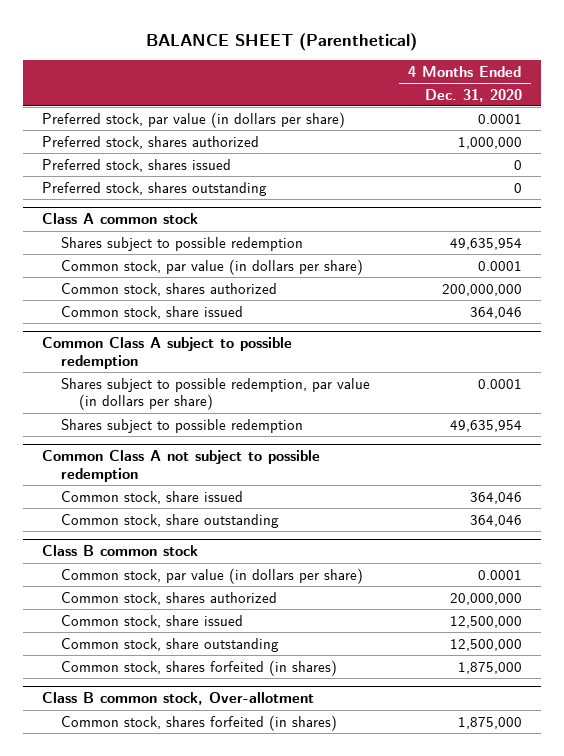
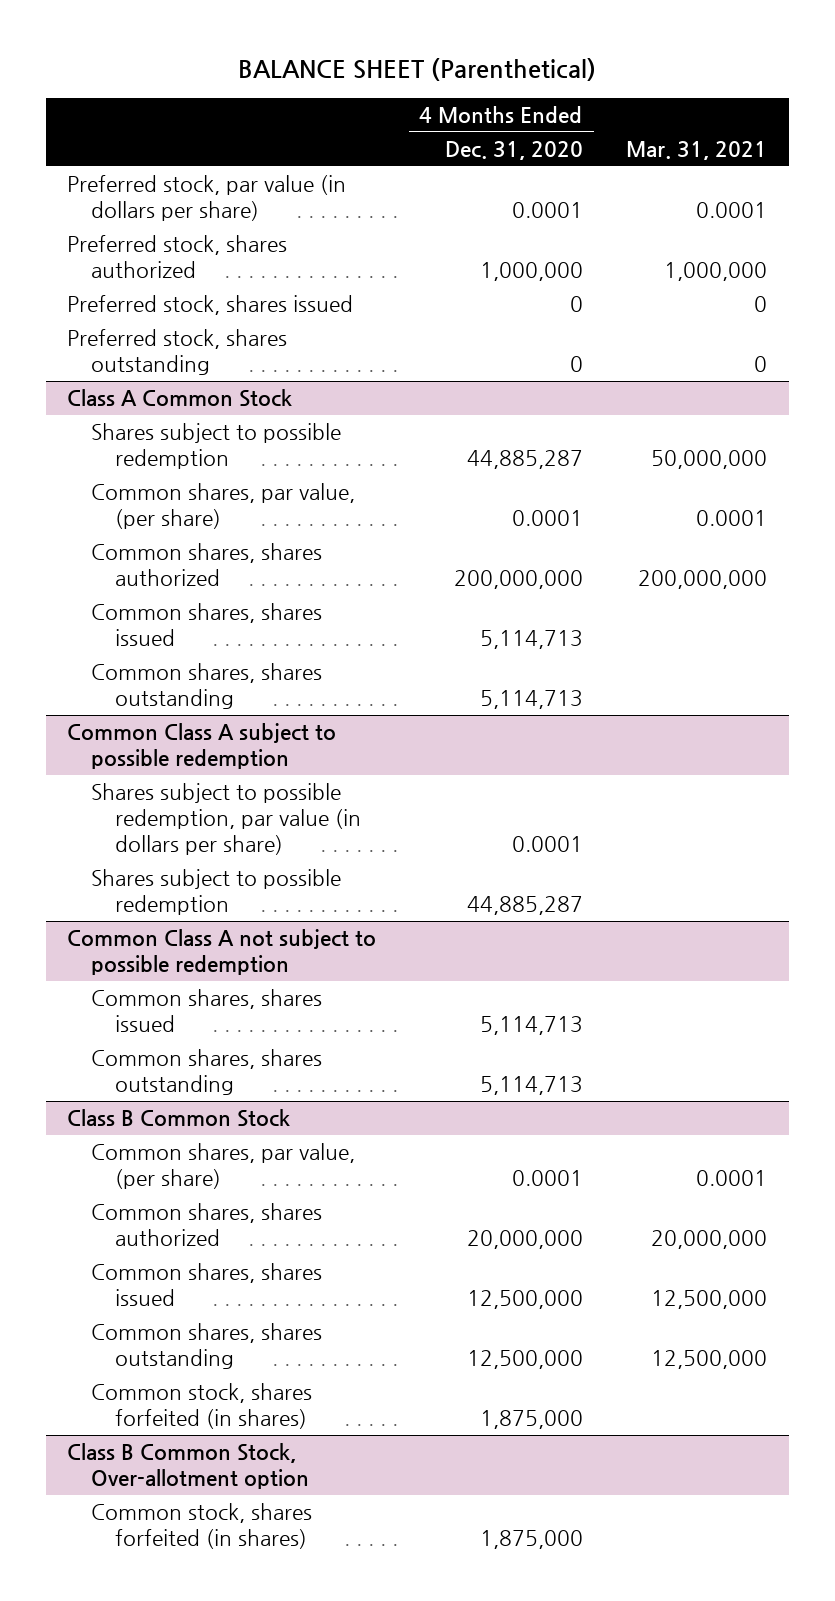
none -> [626,140,768,160] Mar. 31, 2021
[42,213,199,225] Class A common stock -> [67,389,293,408] Class A Common Stock
[449,237,522,250] 49,635,954 -> [466,450,583,470] 44,885,287
[60,258,363,275] Common stock, par value (in dollars per share) -> [91,483,356,530] Common shares, par value, (per share)
[60,282,277,296] Common stock, shares authorized -> [91,543,323,587] Common shares, shares authorized
[60,305,243,319] Common stock, share issued -> [91,603,323,647] Common shares, shares issued
[469,306,522,319] 364,046 -> [479,630,583,650] 5,114,713
none -> [91,663,323,710] Common shares, shares outstanding
[449,419,522,432] 49,635,954 -> [466,896,583,916] 44,885,287
[60,490,243,504] Common stock, share issued -> [91,989,323,1033] Common shares, shares issued
[469,491,522,504] 364,046 -> [479,1016,583,1036] 5,114,713
[60,513,279,528] Common stock, share outstanding -> [91,1049,323,1096] Common shares, shares outstanding
[469,514,522,527] 364,046 -> [479,1076,583,1096] 5,114,713
[42,545,199,557] Class B common stock -> [67,1109,291,1128] Class B Common Stock
[60,567,363,584] Common stock, par value (in dollars per share) -> [91,1143,356,1190] Common shares, par value, (per share)
[60,591,277,605] Common stock, shares authorized -> [91,1203,323,1247] Common shares, shares authorized
[60,614,243,628] Common stock, share issued -> [91,1263,323,1307] Common shares, shares issued
[60,637,279,652] Common stock, share outstanding -> [91,1323,323,1370] Common shares, shares outstanding
[42,692,315,706] Class B common stock, Over-allotment -> [67,1443,310,1490] Class B Common Stock, Over-allotment option

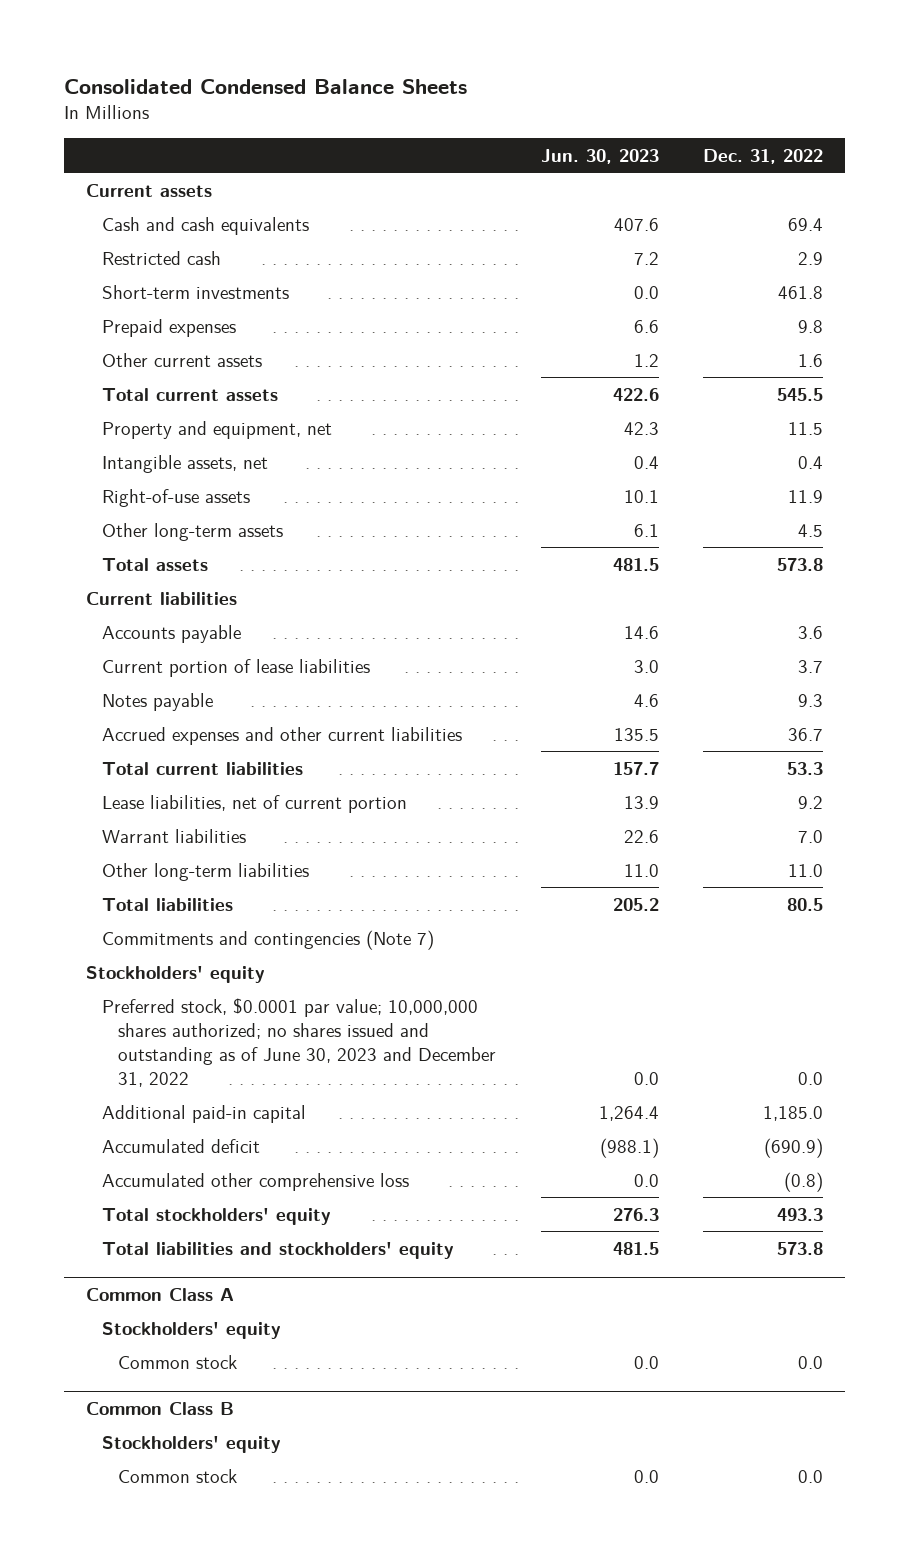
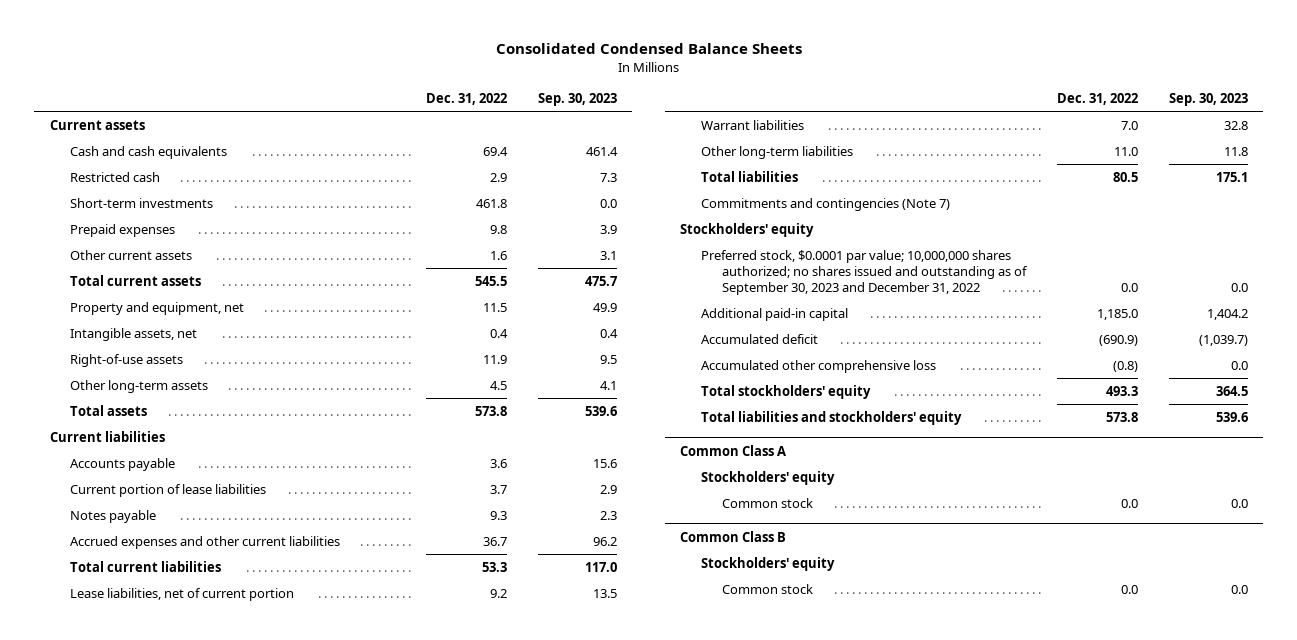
[540,149,659,165] Jun. 30, 2023 -> none
none -> [537,92,617,106] Sep. 30, 2023
[102,997,497,1087] Preferred stock, $0.0001 par value; 10,000,000 shares authorized; no shares issued and outstanding as of June 30, 2023 and December 31, 2022 -> [701,249,1028,295] Preferred stock, $0.0001 par value; 10,000,000 shares authorized; no shares issued and outstanding as of September 30, 2023 and December 31, 2022

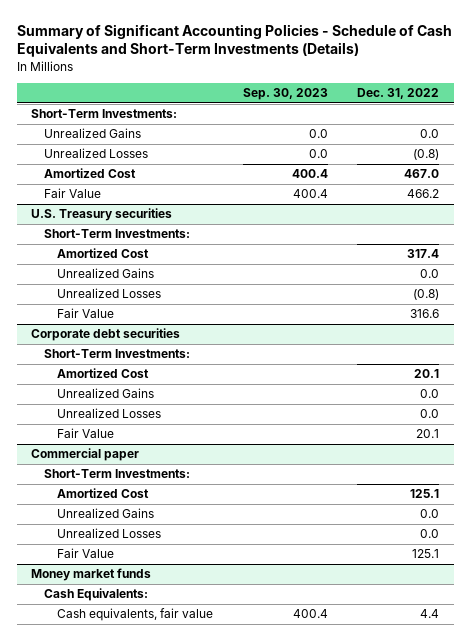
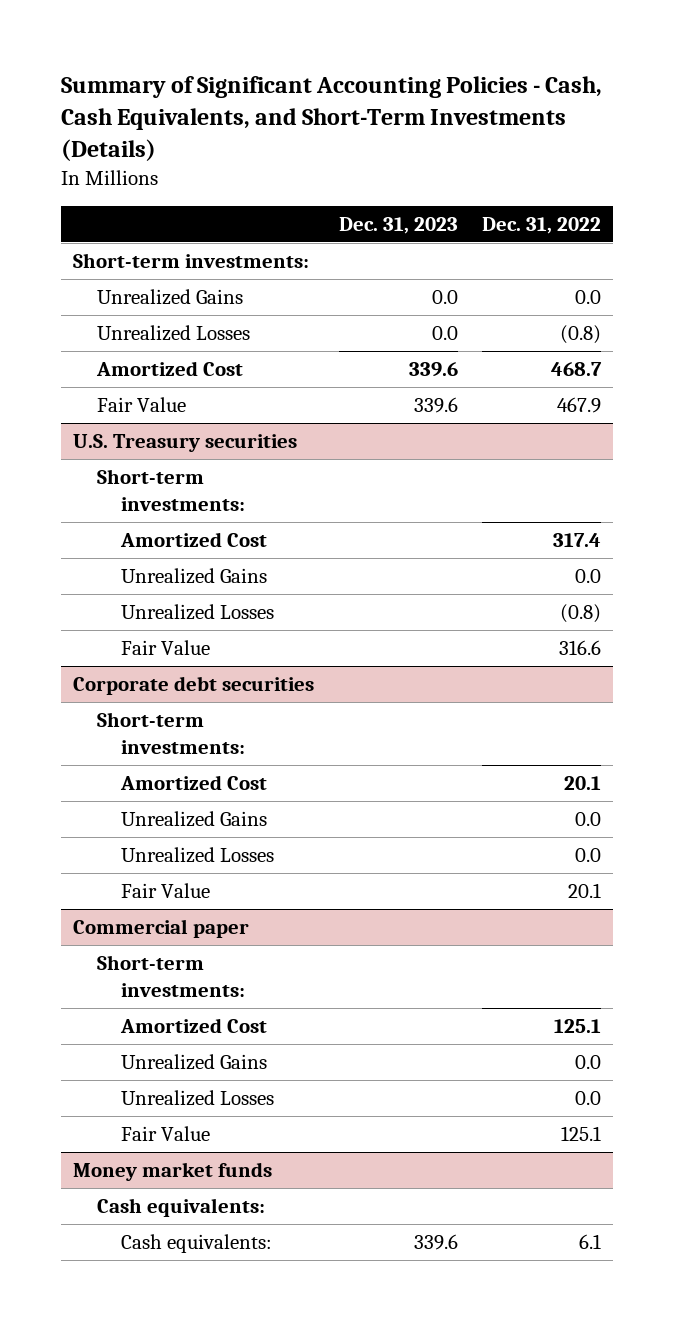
[16,23,452,58] Summary of Significant Accounting Policies - Schedule of Cash Equivalents and Short-Term Investments (Details) -> [60,76,602,162] Summary of Significant Accounting Policies - Cash, Cash Equivalents, and Short-Term Investments (Details)
[242,88,328,101] Sep. 30, 2023 -> none
none -> [338,216,458,234] Dec. 31, 2023
[31,109,178,119] Short-Term Investments: -> [73,252,310,268] Short-term investments:
[404,169,440,179] 467.0 -> [551,361,603,376] 468.7
[407,189,440,199] 466.2 -> [557,396,602,413] 467.9
[44,229,191,239] Short-Term Investments: -> [97,468,246,511] Short-term investments:
[44,349,191,359] Short-Term Investments: -> [97,711,246,754] Short-term investments:
[44,469,191,479] Short-Term Investments: -> [97,954,246,997] Short-term investments:
[44,588,149,602] Cash Equivalents: -> [97,1197,266,1217] Cash equivalents:
[57,608,214,622] Cash equivalents, fair value -> [121,1233,273,1253] Cash equivalents:
[420,609,440,619] 4.4 -> [579,1233,602,1249] 6.1

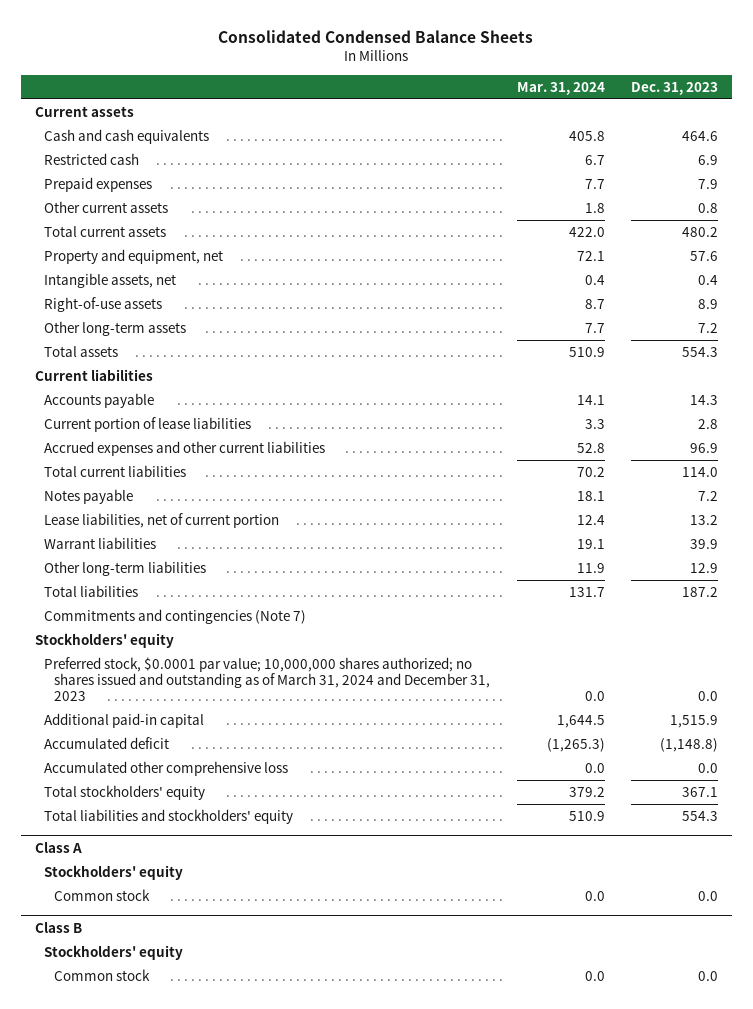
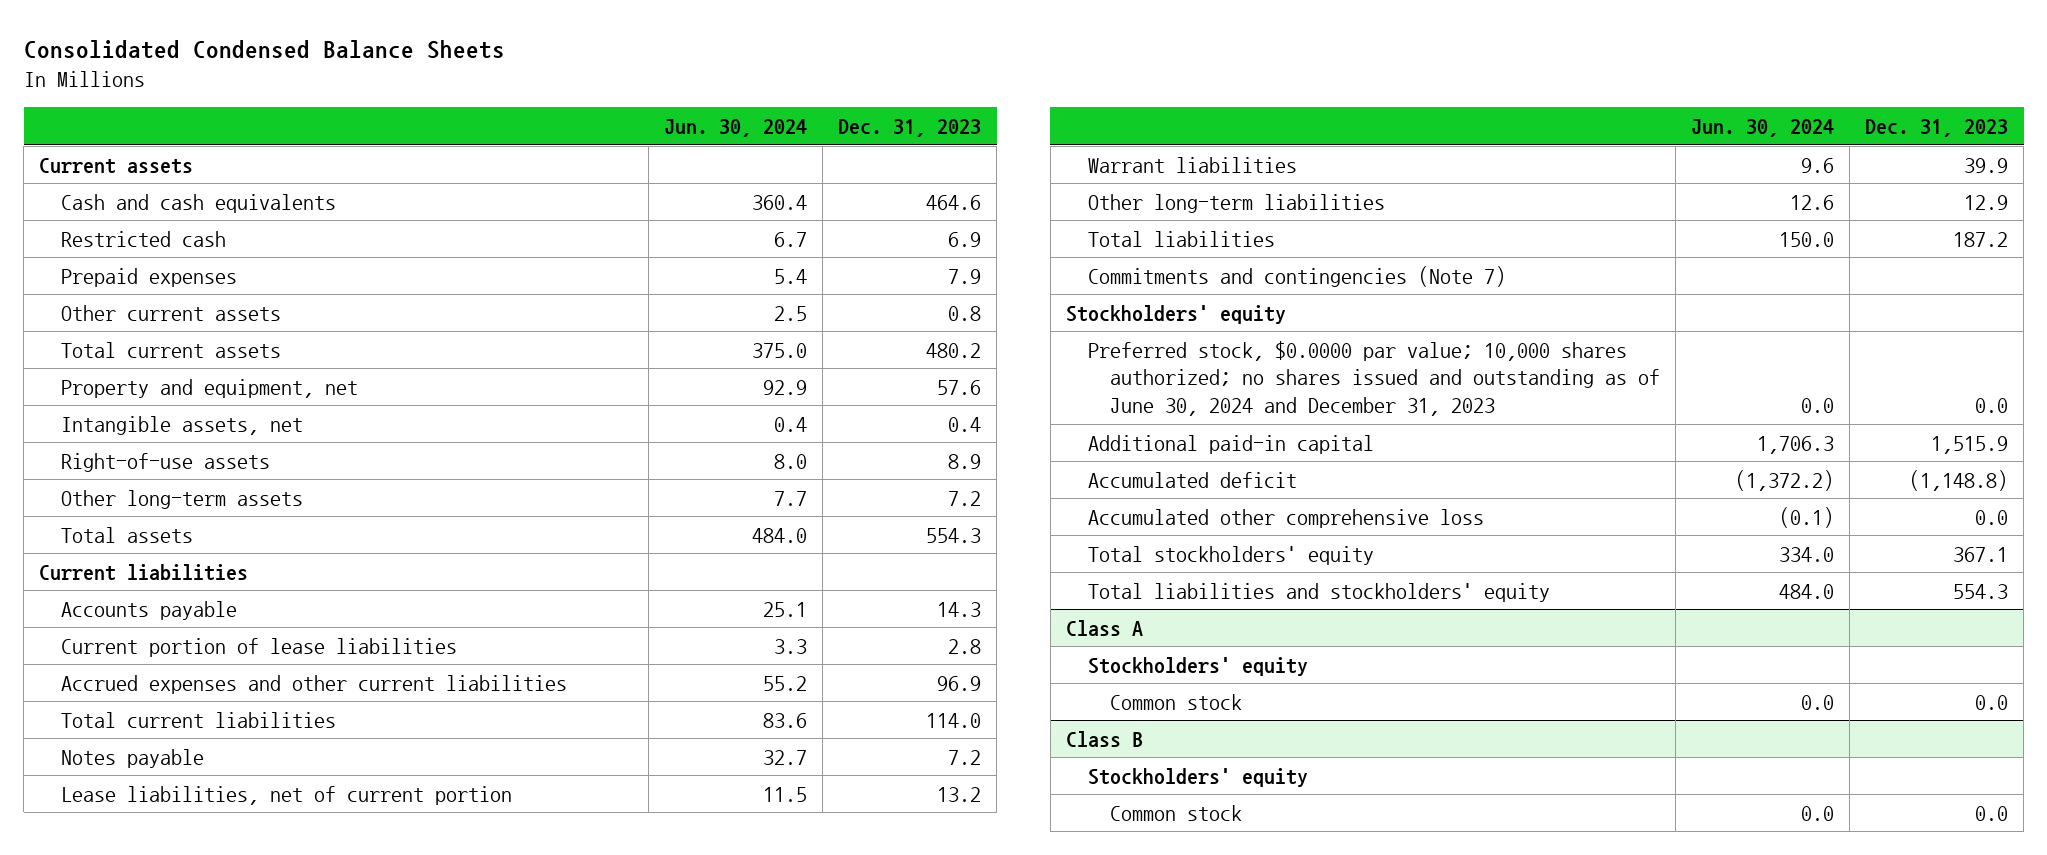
[516,81,605,95] Mar. 31, 2024 -> none
none -> [664,118,808,137] Jun. 30, 2024
[44,657,490,701] Preferred stock, $0.0001 par value; 10,000,000 shares authorized; no shares issued and outstanding as of March 31, 2024 and December 31, 2023 -> [1087,340,1661,417] Preferred stock, $0.0000 par value; 10,000 shares authorized; no shares issued and outstanding as of June 30, 2024 and December 31, 2023

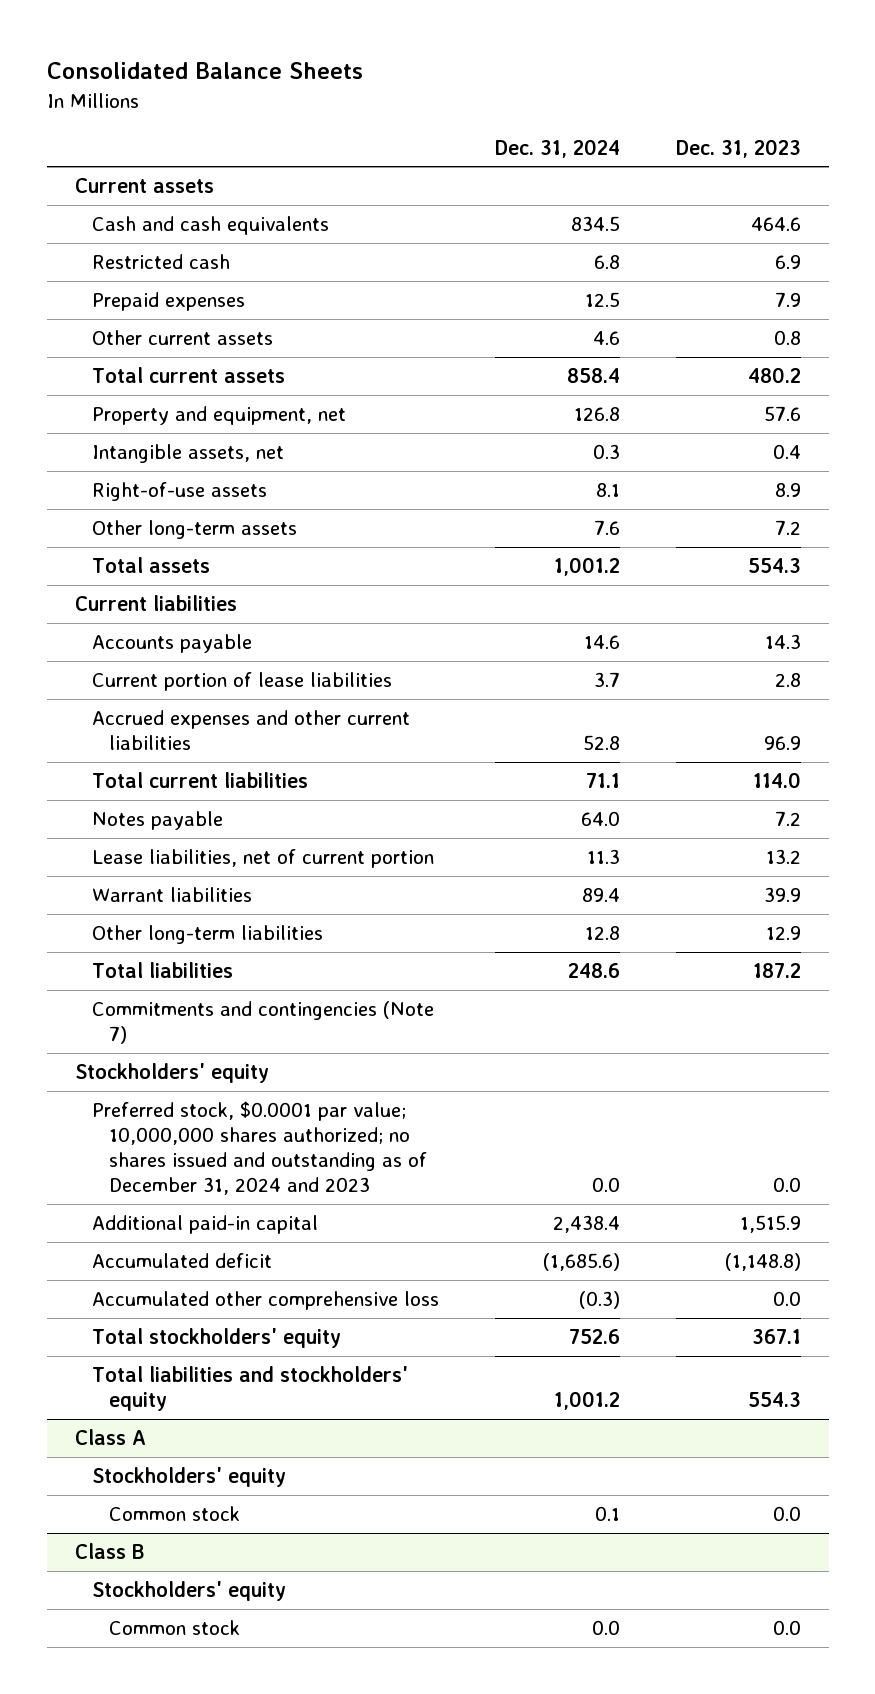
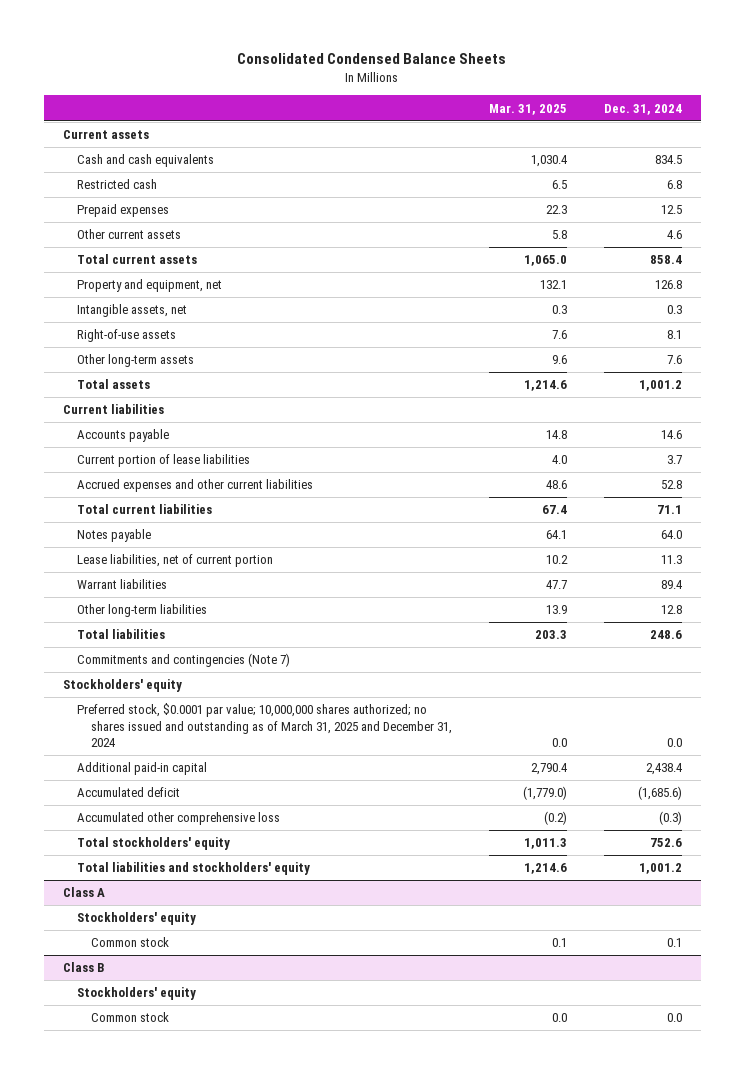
[46,62,363,80] Consolidated Balance Sheets -> [237,53,507,65] Consolidated Condensed Balance Sheets
[675,138,801,158] Dec. 31, 2023 -> none
none -> [489,103,568,115] Mar. 31, 2025
[91,1100,427,1196] Preferred stock, $0.0001 par value; 10,000,000 shares authorized; no shares issued and outstanding as of December 31, 2024 and 2023 -> [76,703,452,748] Preferred stock, $0.0001 par value; 10,000,000 shares authorized; no shares issued and outstanding as of March 31, 2025 and December 31, 2024

